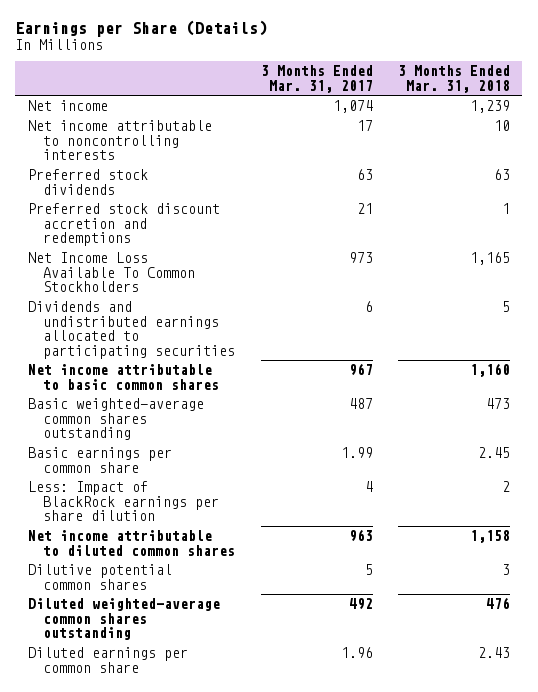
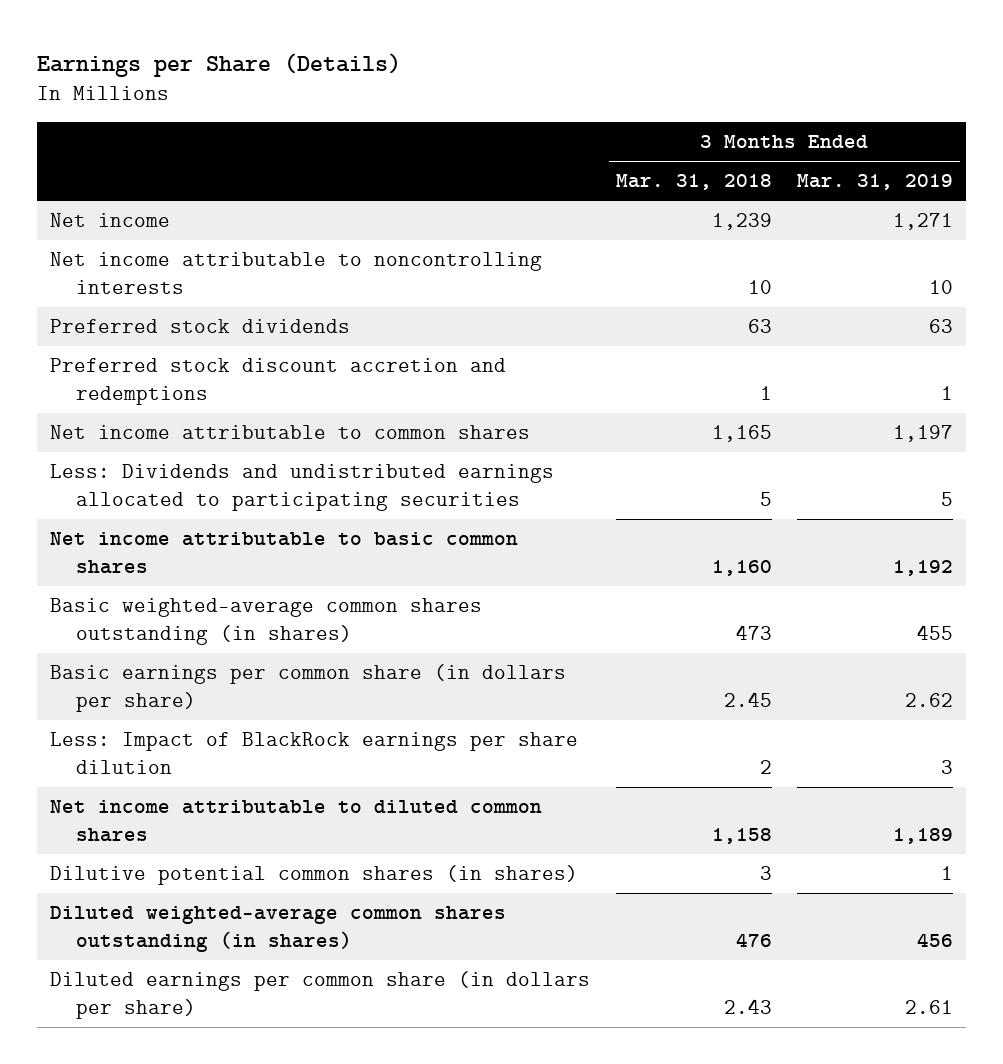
[260,65,373,93] 3 Months Ended Mar. 31, 2017 -> none
none -> [797,174,954,191] Mar. 31, 2019
[28,252,196,293] Net Income Loss Available To Common Stockholders -> [50,425,531,440] Net income attributable to common shares
[28,301,236,359] Dividends and undistributed earnings allocated to participating securities -> [50,464,555,512] Less: Dividends and undistributed earnings allocated to participating securities
[28,398,205,441] Basic weighted-average common shares outstanding -> [50,598,483,646] Basic weighted-average common shares outstanding (in shares)
[28,447,173,473] Basic earnings per common share -> [50,664,567,713] Basic earnings per common share (in dollars per share)
[28,564,173,590] Dilutive potential common shares -> [50,865,579,886] Dilutive potential common shares (in shares)
[28,598,221,641] Diluted weighted-average common shares outstanding -> [50,906,507,953] Diluted weighted-average common shares outstanding (in shares)
[28,647,189,673] Diluted earnings per common share -> [50,971,591,1020] Diluted earnings per common share (in dollars per share)

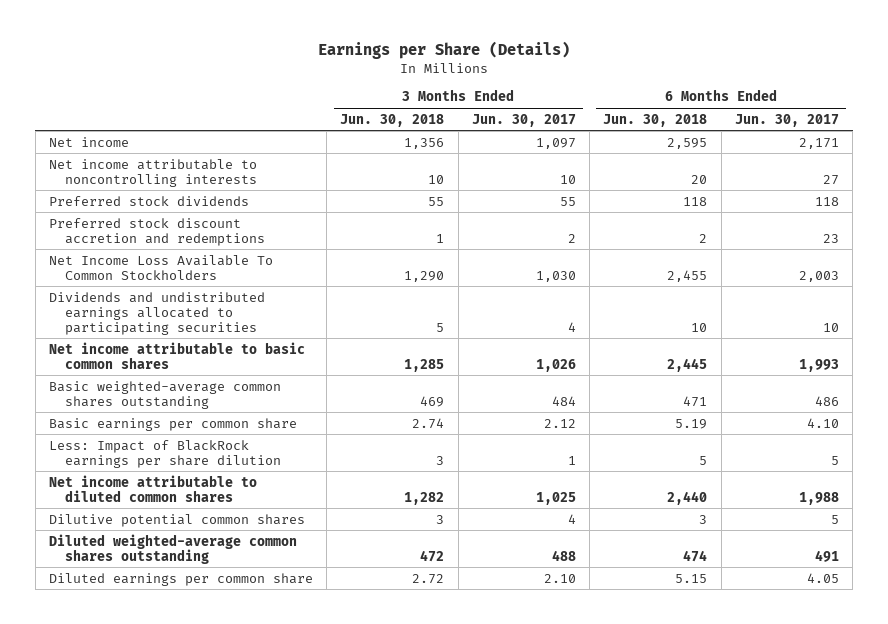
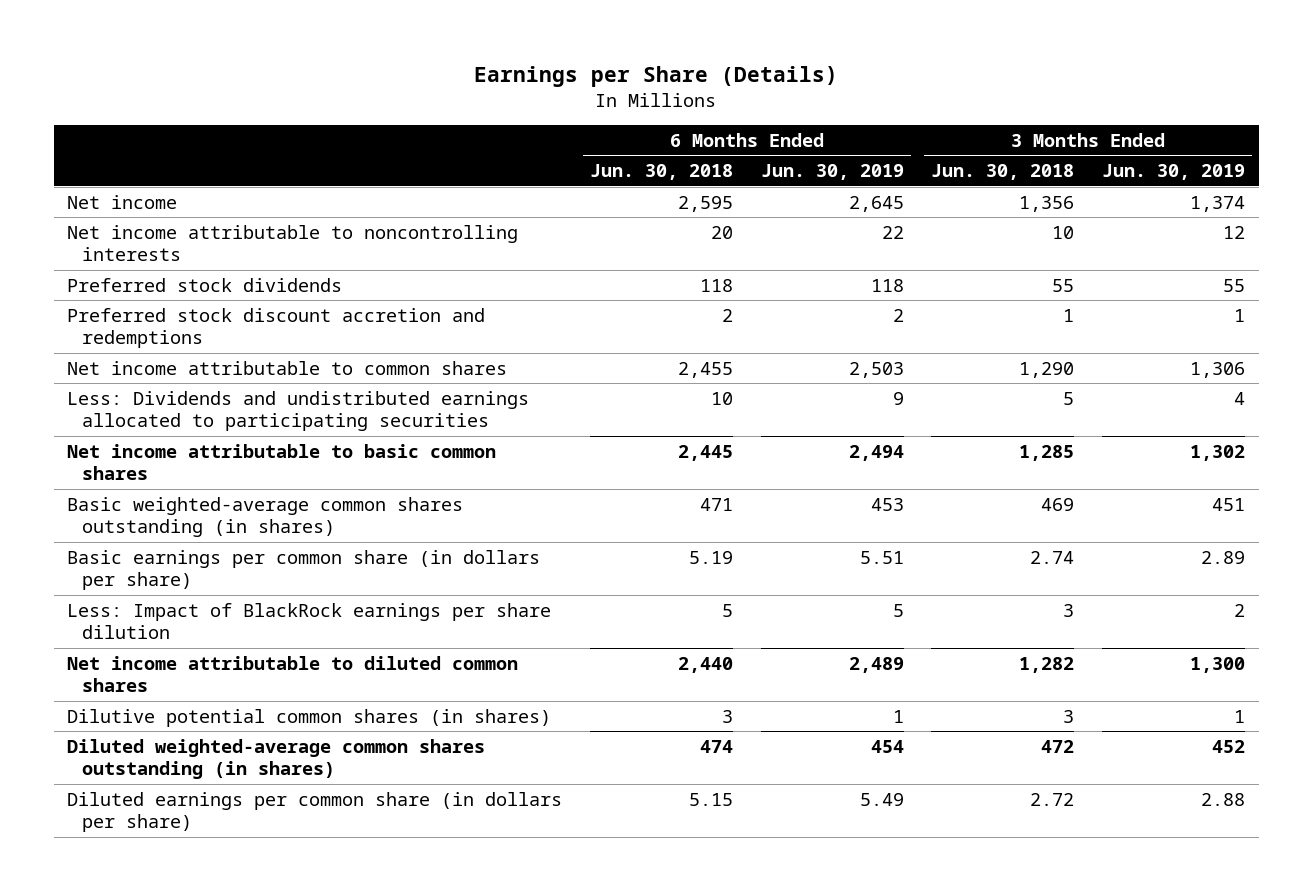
[471,113,576,127] Jun. 30, 2017 -> none
[734,113,839,127] Jun. 30, 2017 -> none
none -> [760,164,904,181] Jun. 30, 2019
none -> [1101,164,1245,181] Jun. 30, 2019
[49,254,274,280] Net Income Loss Available To Common Stockholders -> [67,360,508,375] Net income attributable to common shares
[49,291,266,335] Dividends and undistributed earnings allocated to participating securities -> [67,390,530,432] Less: Dividends and undistributed earnings allocated to participating securities
[49,380,282,409] Basic weighted-average common shares outstanding -> [67,496,464,538] Basic weighted-average common shares outstanding (in shares)
[49,417,298,431] Basic earnings per common share -> [67,549,541,591] Basic earnings per common share (in dollars per share)
[49,513,306,527] Dilutive potential common shares -> [67,708,552,727] Dilutive potential common shares (in shares)
[49,533,298,564] Diluted weighted-average common shares outstanding -> [67,738,486,780] Diluted weighted-average common shares outstanding (in shares)
[49,572,314,586] Diluted earnings per common share -> [67,791,563,833] Diluted earnings per common share (in dollars per share)

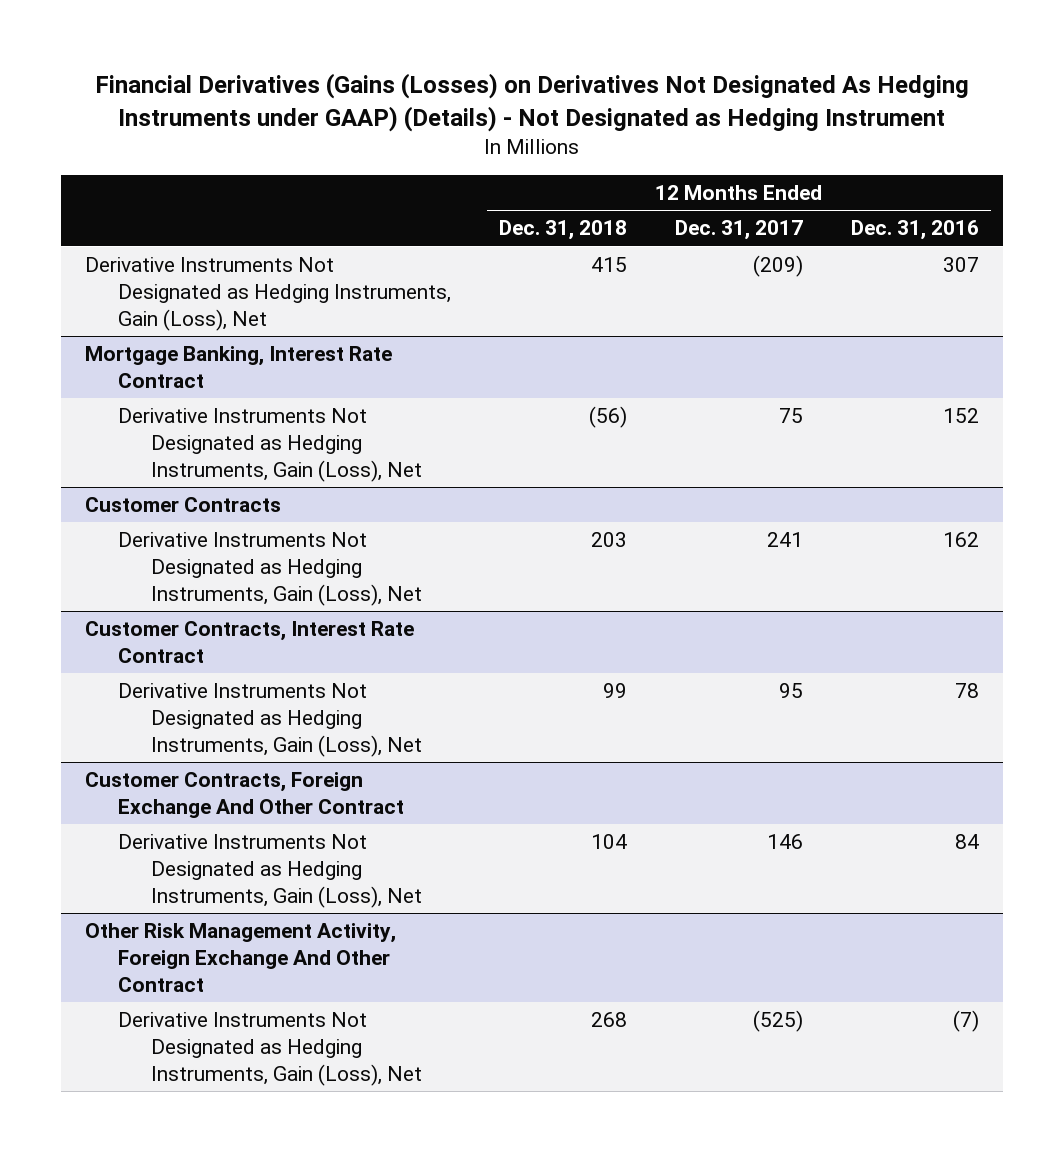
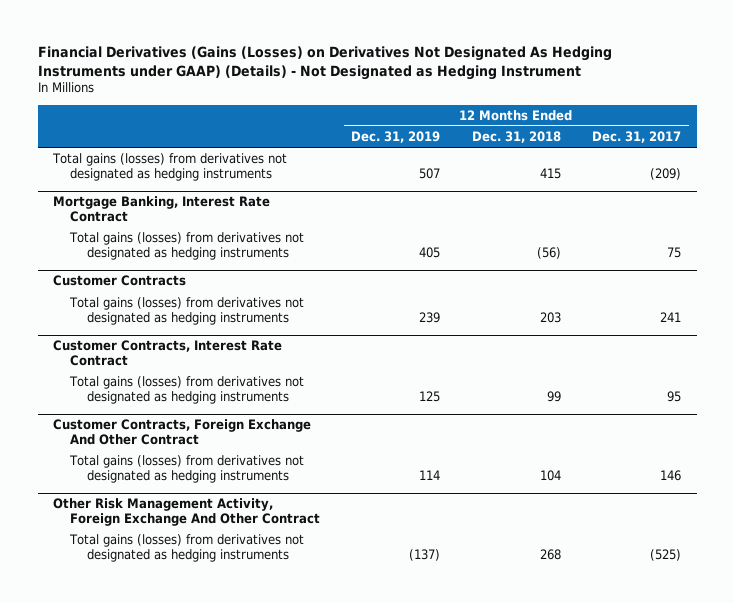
[851,220,980,241] Dec. 31, 2016 -> none
none -> [351,131,441,144] Dec. 31, 2019
[85,257,452,331] Derivative Instruments Not Designated as Hedging Instruments, Gain (Loss), Net -> [52,153,288,181] Total gains (losses) from derivatives not designated as hedging instruments
[118,408,423,482] Derivative Instruments Not Designated as Hedging Instruments, Gain (Loss), Net -> [69,232,305,260] Total gains (losses) from derivatives not designated as hedging instruments
[118,532,423,606] Derivative Instruments Not Designated as Hedging Instruments, Gain (Loss), Net -> [69,297,305,325] Total gains (losses) from derivatives not designated as hedging instruments
[118,683,423,757] Derivative Instruments Not Designated as Hedging Instruments, Gain (Loss), Net -> [69,376,305,404] Total gains (losses) from derivatives not designated as hedging instruments
[118,834,423,908] Derivative Instruments Not Designated as Hedging Instruments, Gain (Loss), Net -> [69,455,305,483] Total gains (losses) from derivatives not designated as hedging instruments
[118,1012,423,1086] Derivative Instruments Not Designated as Hedging Instruments, Gain (Loss), Net -> [69,534,305,562] Total gains (losses) from derivatives not designated as hedging instruments

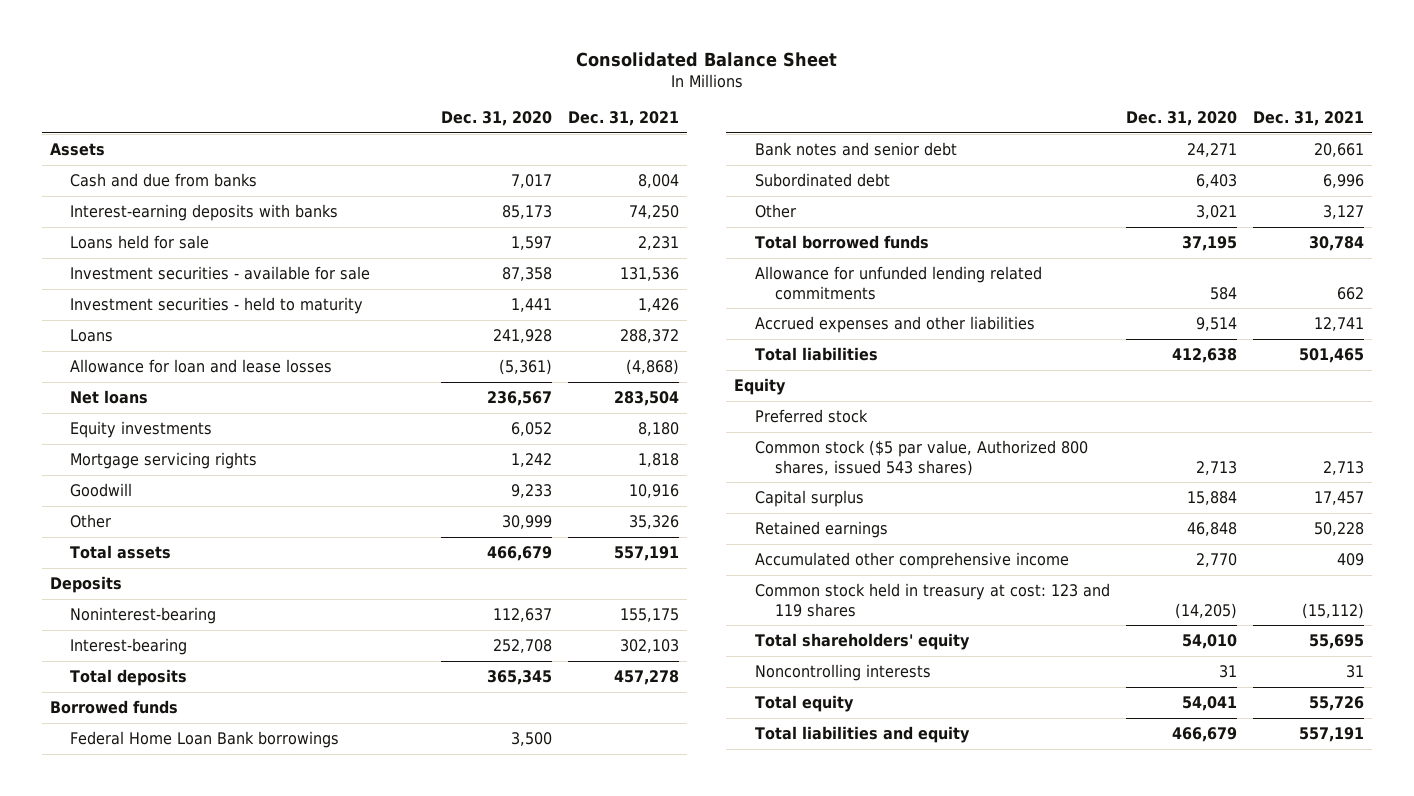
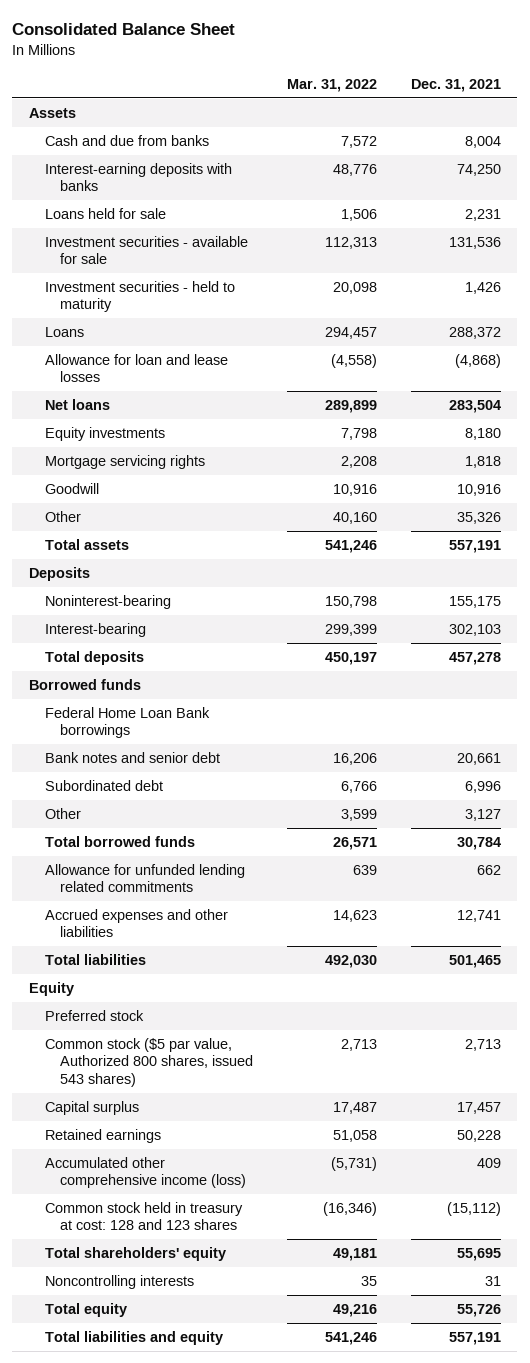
[441,111,553,127] Dec. 31, 2020 -> none
none -> [286,78,377,92] Mar. 31, 2022
[754,551,1069,569] Accumulated other comprehensive income -> [44,1157,246,1189] Accumulated other comprehensive income (loss)
[754,582,1110,617] Common stock held in treasury at cost: 123 and 119 shares -> [44,1202,243,1231] Common stock held in treasury at cost: 128 and 123 shares

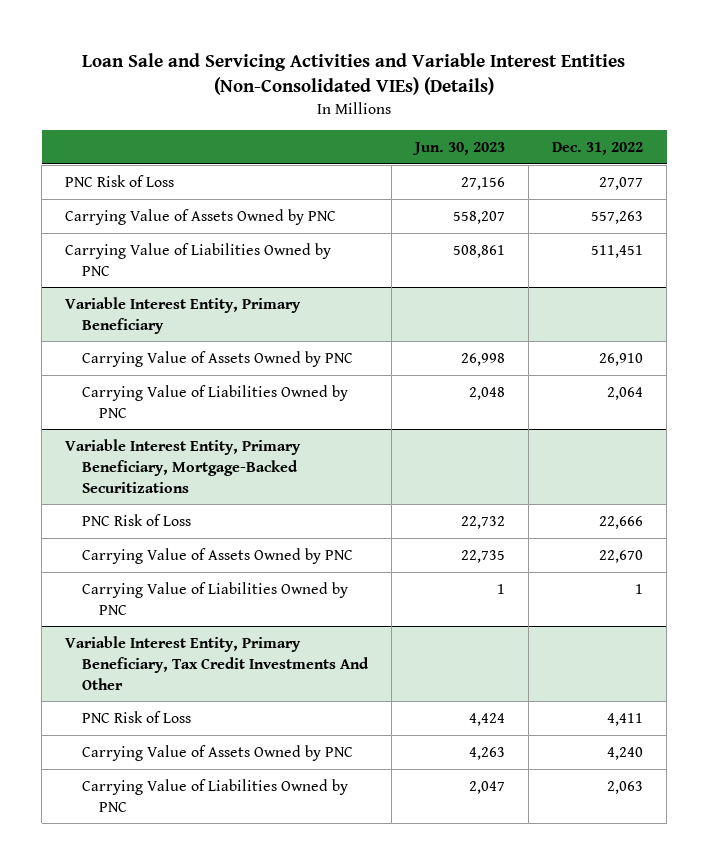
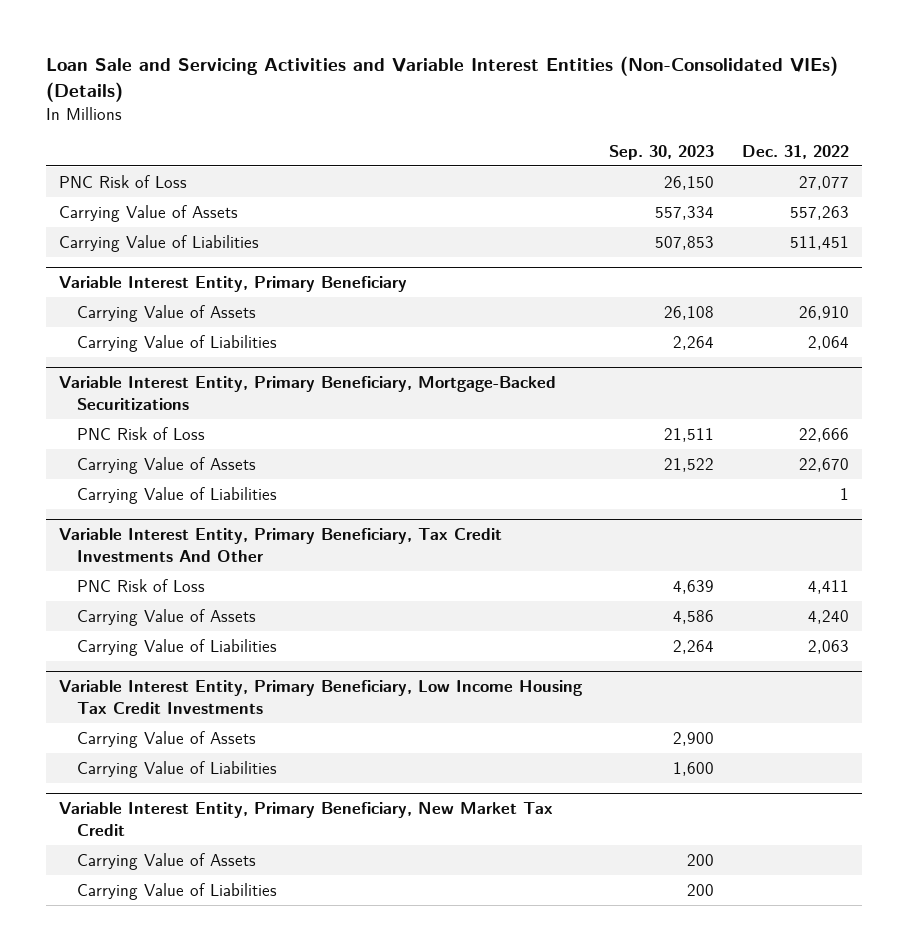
[412,141,506,155] Jun. 30, 2023 -> none
none -> [609,144,715,160] Sep. 30, 2023
[65,208,337,225] Carrying Value of Assets Owned by PNC -> [59,204,239,222] Carrying Value of Assets
[65,242,332,276] Carrying Value of Liabilities Owned by PNC -> [59,234,260,252] Carrying Value of Liabilities
[82,350,354,367] Carrying Value of Assets Owned by PNC -> [77,304,257,322] Carrying Value of Assets
[82,384,349,418] Carrying Value of Liabilities Owned by PNC -> [77,334,278,352] Carrying Value of Liabilities
[82,547,354,564] Carrying Value of Assets Owned by PNC -> [77,456,257,474] Carrying Value of Assets
[82,581,349,615] Carrying Value of Liabilities Owned by PNC -> [77,486,278,504] Carrying Value of Liabilities
[82,744,354,761] Carrying Value of Assets Owned by PNC -> [77,608,257,626] Carrying Value of Assets
[82,778,349,812] Carrying Value of Liabilities Owned by PNC -> [77,638,278,656] Carrying Value of Liabilities
none -> [59,680,584,714] Variable Interest Entity, Primary Beneficiary, Low Income Housing Tax Credit Investments
none -> [77,730,257,748] Carrying Value of Assets
none -> [77,760,278,778] Carrying Value of Liabilities
none -> [59,802,554,836] Variable Interest Entity, Primary Beneficiary, New Market Tax Credit
none -> [77,852,257,870] Carrying Value of Assets
none -> [77,882,278,900] Carrying Value of Liabilities

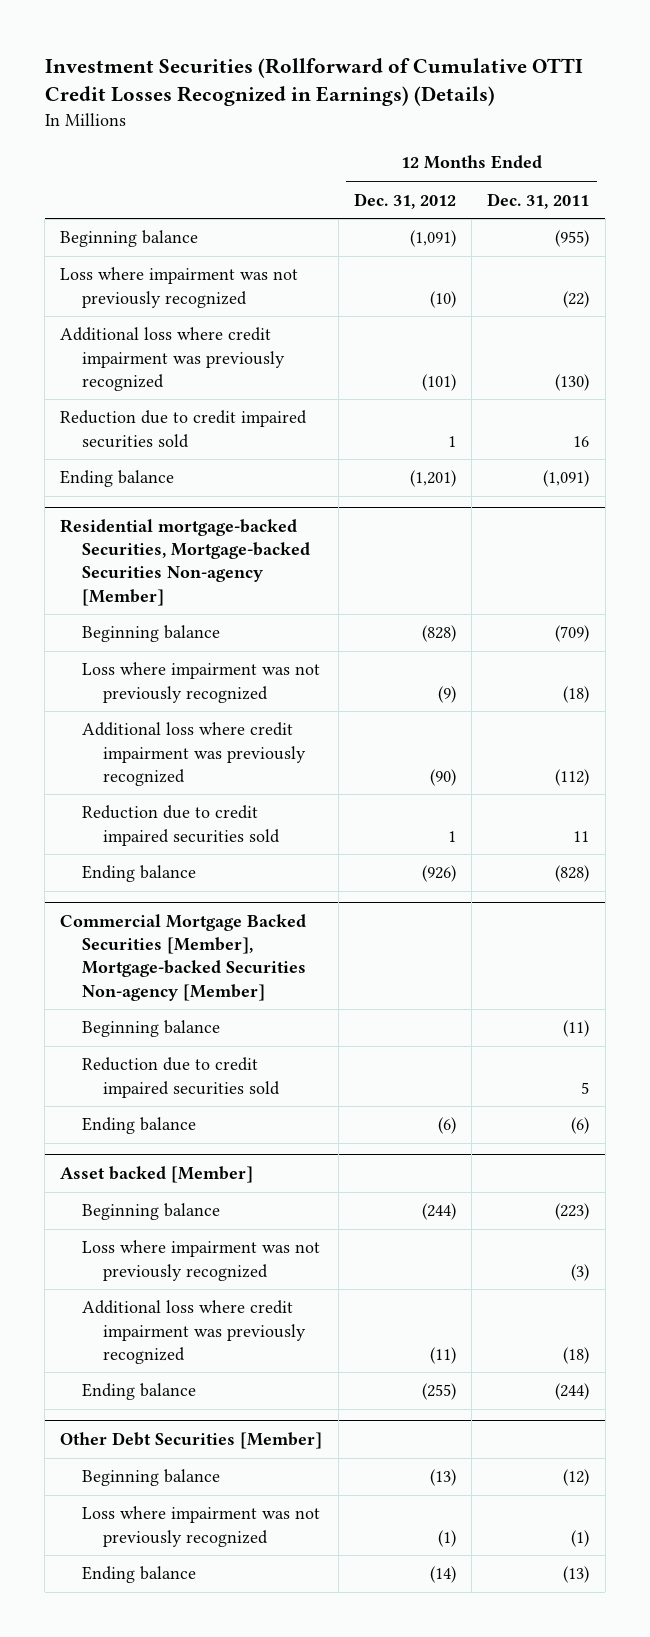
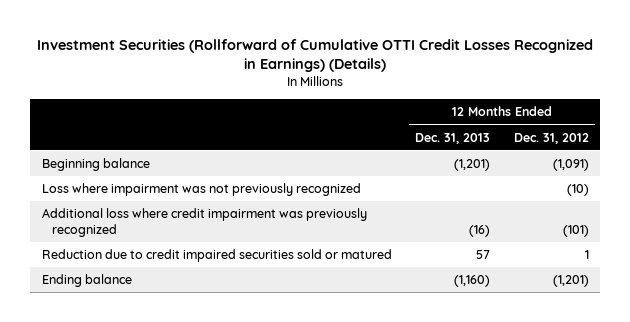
[487,192,590,209] Dec. 31, 2011 -> none
none -> [415,132,491,144] Dec. 31, 2013
[60,410,308,448] Reduction due to credit impaired securities sold -> [41,249,392,263] Reduction due to credit impaired securities sold or matured
[60,519,310,606] Residential mortgage-backed Securities, Mortgage-backed Securities Non-agency [Member] -> none
[81,625,220,643] Beginning balance -> none
[81,662,320,703] Loss where impairment was not previously recognized -> none
[81,722,307,786] Additional loss where credit impairment was previously recognized -> none
[81,805,281,846] Reduction due to credit impaired securities sold -> none
[81,865,196,883] Ending balance -> none
[60,914,307,1001] Commercial Mortgage Backed Securities [Member], Mortgage-backed Securities Non-agency [Member] -> none
[81,1020,220,1038] Beginning balance -> none
[81,1057,281,1098] Reduction due to credit impaired securities sold -> none
[81,1117,196,1135] Ending balance -> none
[60,1166,254,1184] Asset backed [Member] -> none
[81,1203,220,1221] Beginning balance -> none
[81,1240,320,1281] Loss where impairment was not previously recognized -> none
[81,1300,307,1364] Additional loss where credit impairment was previously recognized -> none
[81,1383,196,1401] Ending balance -> none
[60,1432,323,1450] Other Debt Securities [Member] -> none
[81,1469,220,1487] Beginning balance -> none
[81,1506,320,1547] Loss where impairment was not previously recognized -> none
[81,1566,196,1584] Ending balance -> none

